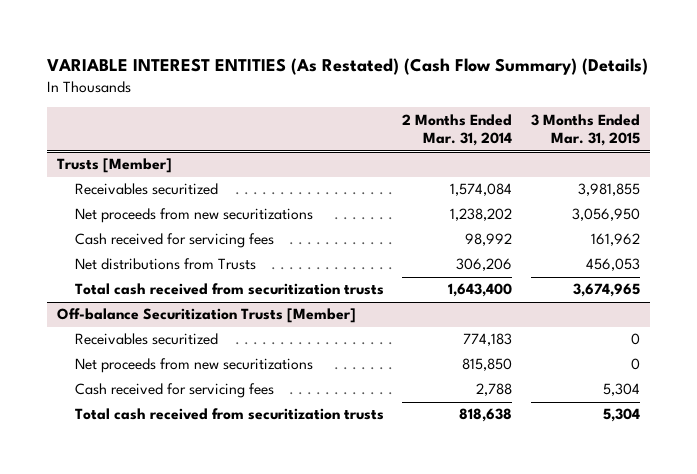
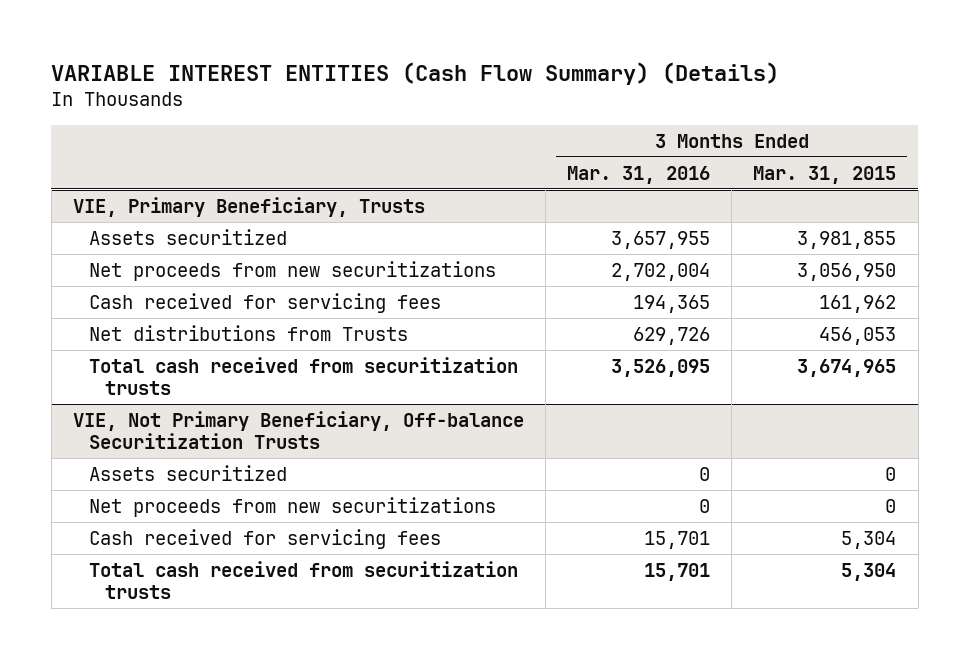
[47,58,649,76] VARIABLE INTEREST ENTITIES (As Restated) (Cash Flow Summary) (Details) -> [51,61,780,85] VARIABLE INTEREST ENTITIES (Cash Flow Summary) (Details)
[402,113,513,147] 2 Months Ended Mar. 31, 2014 -> none
none -> [567,165,711,184] Mar. 31, 2016
[56,158,172,174] Trusts [Member] -> none
none -> [72,196,425,217] VIE, Primary Beneficiary, Trusts
[74,183,218,196] Receivables securitized -> [89,228,288,245] Assets securitized
[56,308,356,324] Off-balance Securitization Trusts [Member] -> none
none -> [72,410,524,450] VIE, Not Primary Beneficiary, Off-balance Securitization Trusts
[74,333,218,346] Receivables securitized -> [89,464,288,481] Assets securitized

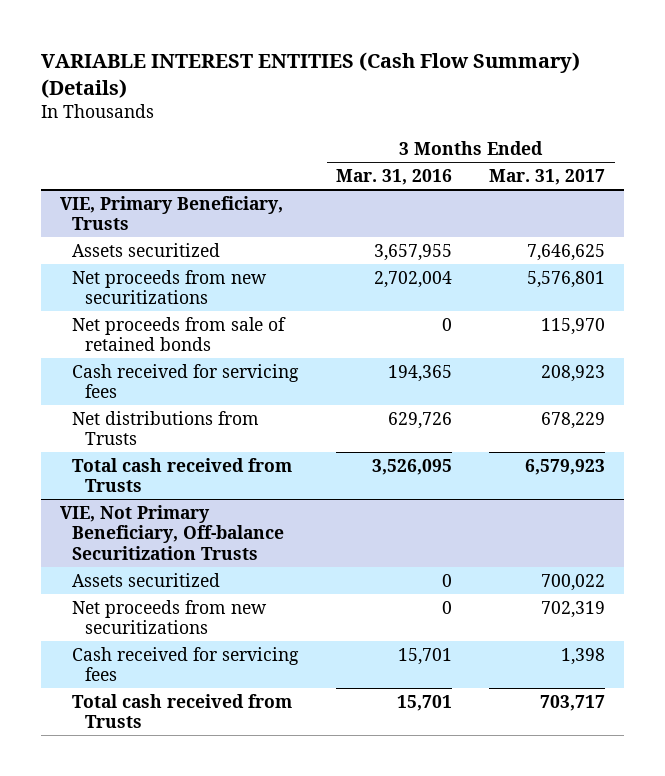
[753,165,897,184] Mar. 31, 2015 -> none
none -> [489,168,606,185] Mar. 31, 2017
none -> [72,316,287,352] Net proceeds from sale of retained bonds
[89,356,519,396] Total cash received from securitization trusts -> [72,457,293,493] Total cash received from Trusts
[89,560,519,600] Total cash received from securitization trusts -> [72,693,293,729] Total cash received from Trusts

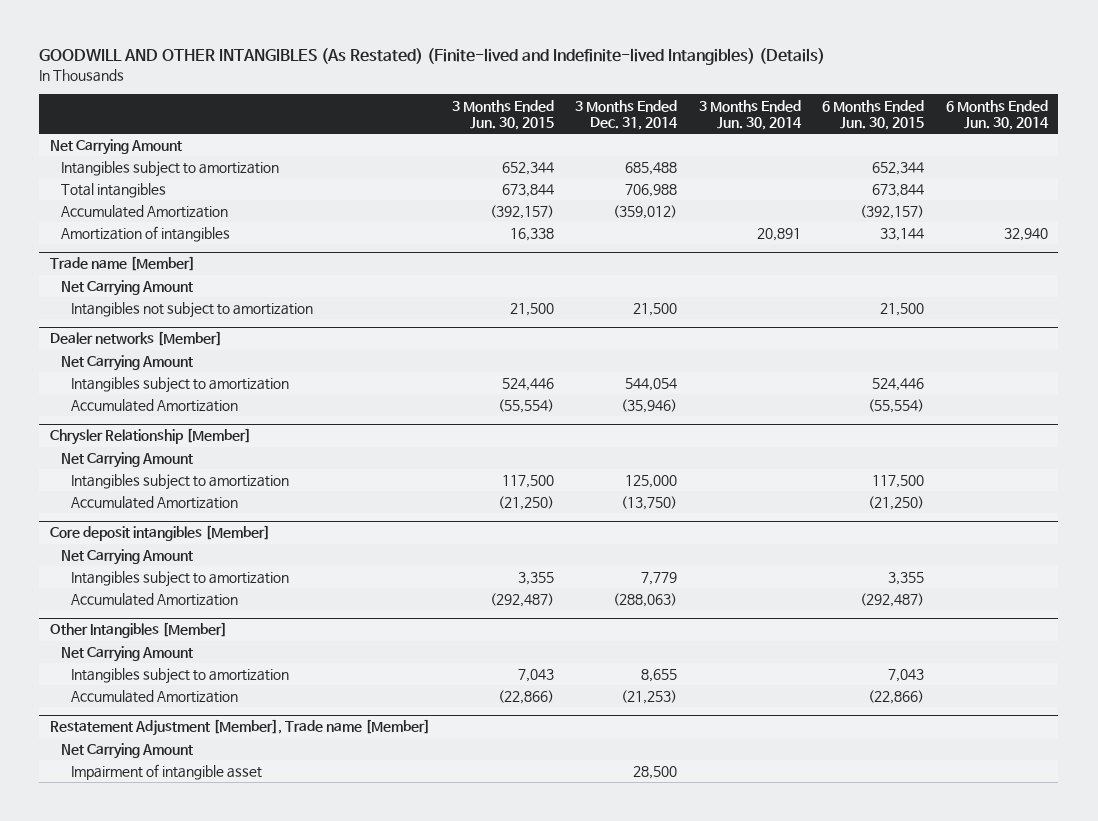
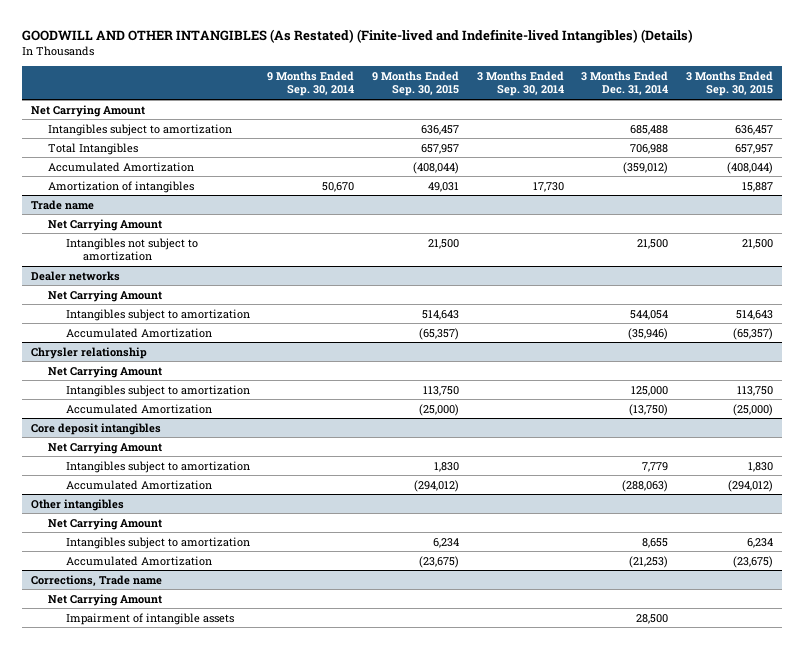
[451,99,554,130] 3 Months Ended Jun. 30, 2015 -> none
[698,99,802,130] 3 Months Ended Jun. 30, 2014 -> none
[822,99,925,130] 6 Months Ended Jun. 30, 2015 -> none
[945,99,1049,130] 6 Months Ended Jun. 30, 2014 -> none
none -> [267,70,355,97] 9 Months Ended Sep. 30, 2014
none -> [371,70,459,97] 9 Months Ended Sep. 30, 2015
none -> [476,70,564,97] 3 Months Ended Sep. 30, 2014
none -> [685,70,773,97] 3 Months Ended Sep. 30, 2015
[60,183,166,199] Total intangibles -> [48,142,139,155] Total Intangibles
[50,256,196,272] Trade name [Member] -> [31,199,95,210] Trade name
[50,331,223,347] Dealer networks [Member] -> [31,270,121,281] Dealer networks
[50,428,252,446] Chrysler Relationship [Member] -> [31,346,148,359] Chrysler relationship
[50,525,271,542] Core deposit intangibles [Member] -> [31,422,162,435] Core deposit intangibles
[50,622,228,639] Other Intangibles [Member] -> [31,498,125,511] Other intangibles
[50,719,431,737] Restatement Adjustment [Member], Trade name [Member] -> none
none -> [31,574,163,586] Corrections, Trade name
[71,764,263,781] Impairment of intangible asset -> [65,612,234,625] Impairment of intangible assets

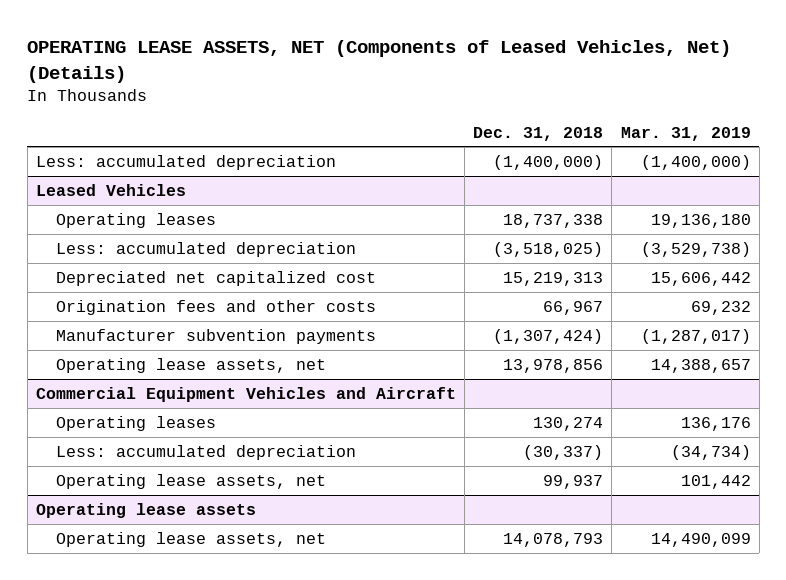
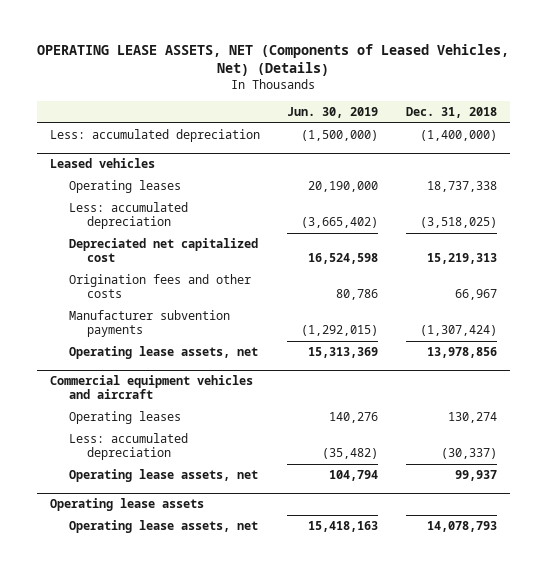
[620,126,751,141] Mar. 31, 2019 -> none
none -> [287,107,379,119] Jun. 30, 2019
[35,183,186,196] Leased Vehicles -> [50,158,156,169] Leased vehicles
[35,386,456,402] Commercial Equipment Vehicles and Aircraft -> [50,375,254,400] Commercial equipment vehicles and aircraft

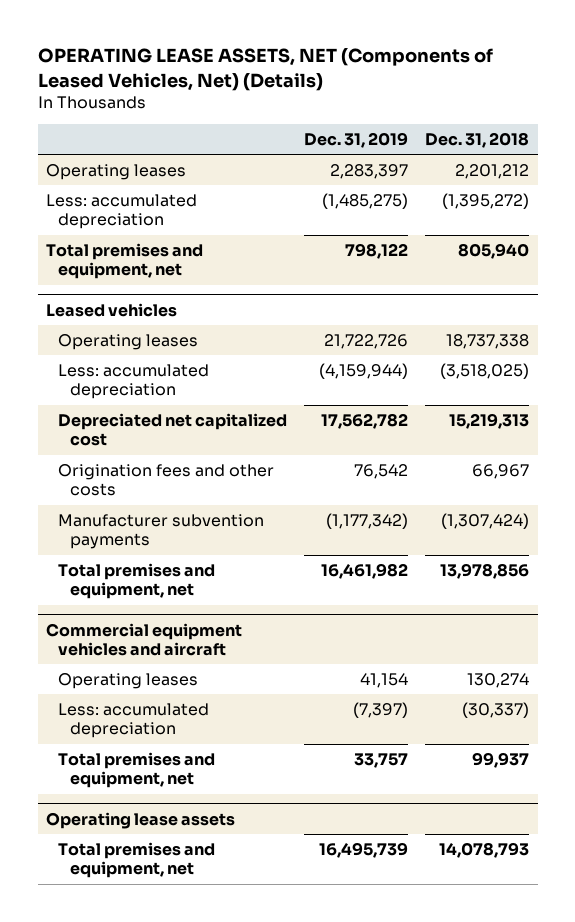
[287,107,379,119] Jun. 30, 2019 -> none
none -> [304,131,409,148] Dec. 31, 2019
none -> [46,163,187,180] Operating leases
[419,130,497,142] (1,400,000) -> [442,192,530,209] (1,395,272)
none -> [46,242,204,280] Total premises and equipment, net
[68,346,258,360] Operating lease assets, net -> [58,562,216,600] Total premises and equipment, net
[68,469,258,483] Operating lease assets, net -> [58,751,216,789] Total premises and equipment, net
[68,520,258,534] Operating lease assets, net -> [58,841,216,879] Total premises and equipment, net

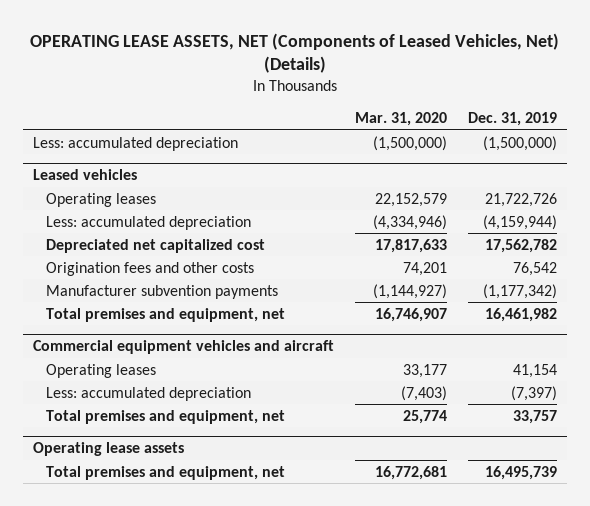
[425,131,530,148] Dec. 31, 2018 -> none
none -> [355,112,448,127] Mar. 31, 2020
[46,163,187,180] Operating leases -> none
[46,242,204,280] Total premises and equipment, net -> none
[322,192,409,209] (1,485,275) -> [483,135,558,151] (1,500,000)

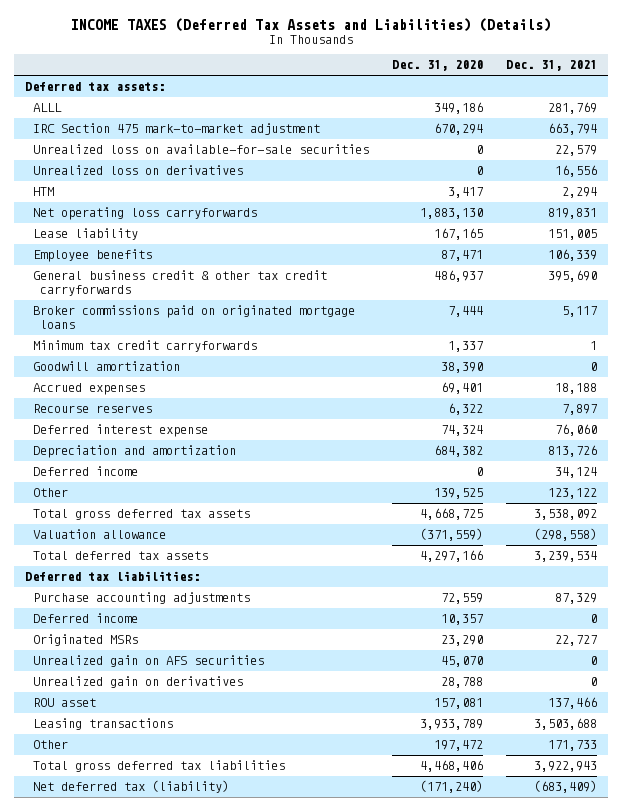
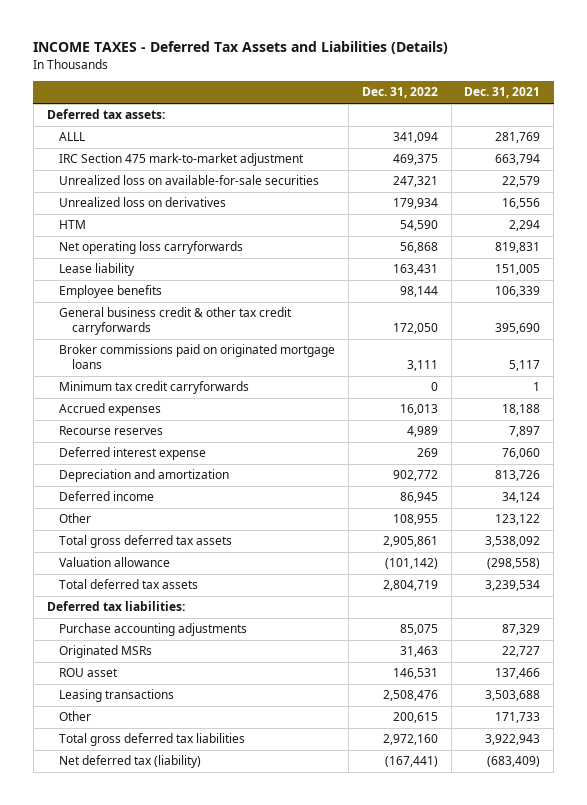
[70,17,551,32] INCOME TAXES (Deferred Tax Assets and Liabilities) (Details) -> [33,41,449,55] INCOME TAXES - Deferred Tax Assets and Liabilities (Details)
[391,60,483,72] Dec. 31, 2020 -> none
none -> [361,87,438,99] Dec. 31, 2022
[32,361,180,372] Goodwill amortization -> none
[32,613,138,624] Deferred income -> none
[32,655,264,668] Unrealized gain on AFS securities -> none
[32,676,243,689] Unrealized gain on derivatives -> none

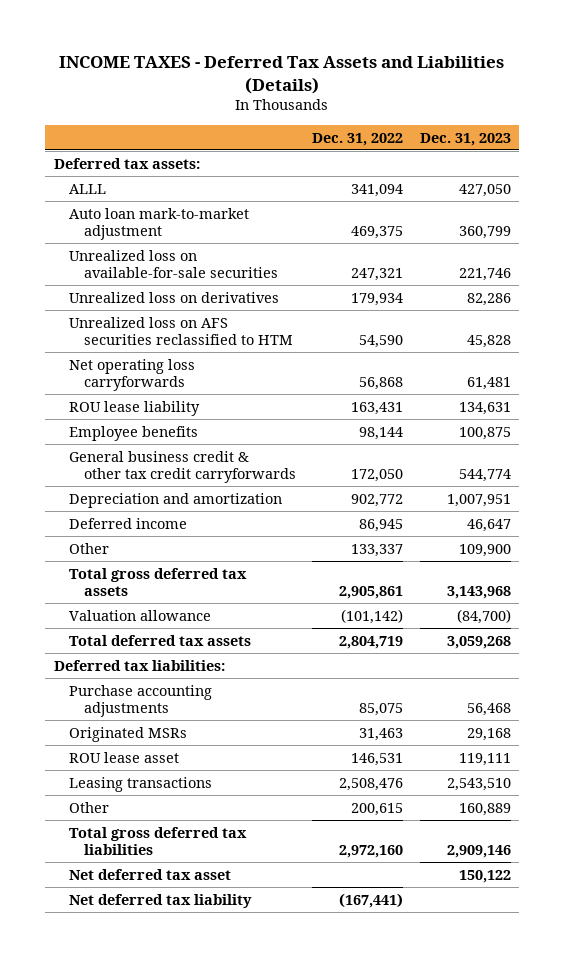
[464,87,541,99] Dec. 31, 2021 -> none
none -> [419,132,511,146] Dec. 31, 2023
[59,153,305,167] IRC Section 475 mark-to-market adjustment -> [68,207,249,241] Auto loan mark-to-market adjustment
[59,220,87,230] HTM -> [68,316,293,346] Unrealized loss on AFS securities reclassified to HTM
[59,263,136,277] Lease liability -> [68,400,200,416] ROU lease liability
[59,344,336,369] Broker commissions paid on originated mortgage loans -> none
[59,381,250,395] Minimum tax credit carryforwards -> none
[59,403,162,417] Accrued expenses -> none
[59,426,164,436] Recourse reserves -> none
[59,447,207,461] Deferred interest expense -> none
[392,514,438,526] 108,955 -> [351,543,404,557] 133,337
[59,668,119,678] ROU asset -> [68,751,179,763] ROU lease asset
none -> [68,868,231,880] Net deferred tax asset
[59,755,202,769] Net deferred tax (liability) -> [68,893,252,908] Net deferred tax liability

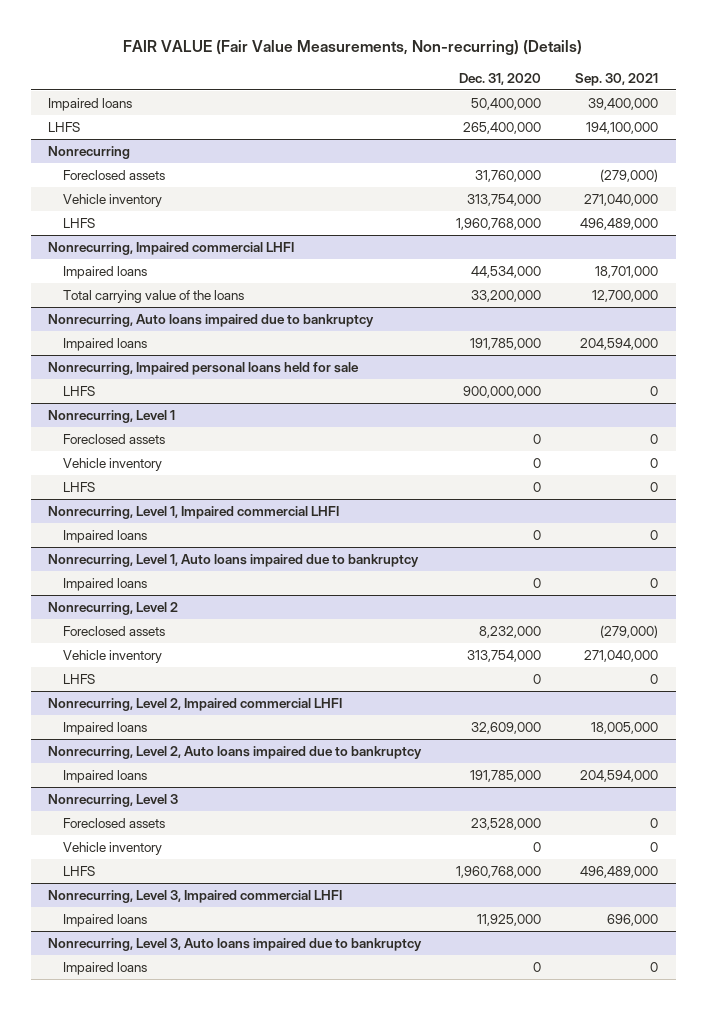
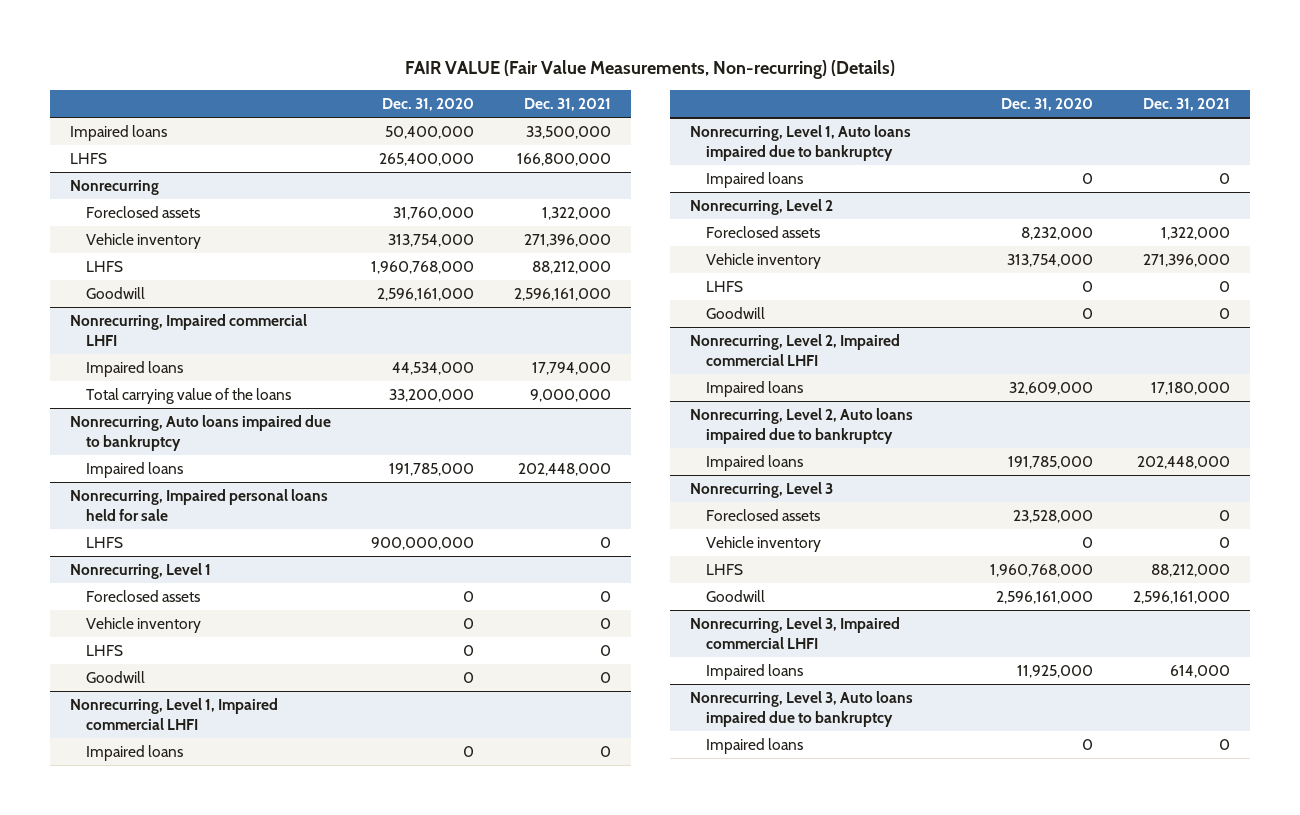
[575,72,659,86] Sep. 30, 2021 -> none
none -> [523,97,611,111] Dec. 31, 2021
none -> [86,287,146,300] Goodwill
none -> [86,671,146,684] Goodwill
none -> [705,307,765,320] Goodwill
none -> [705,590,765,603] Goodwill

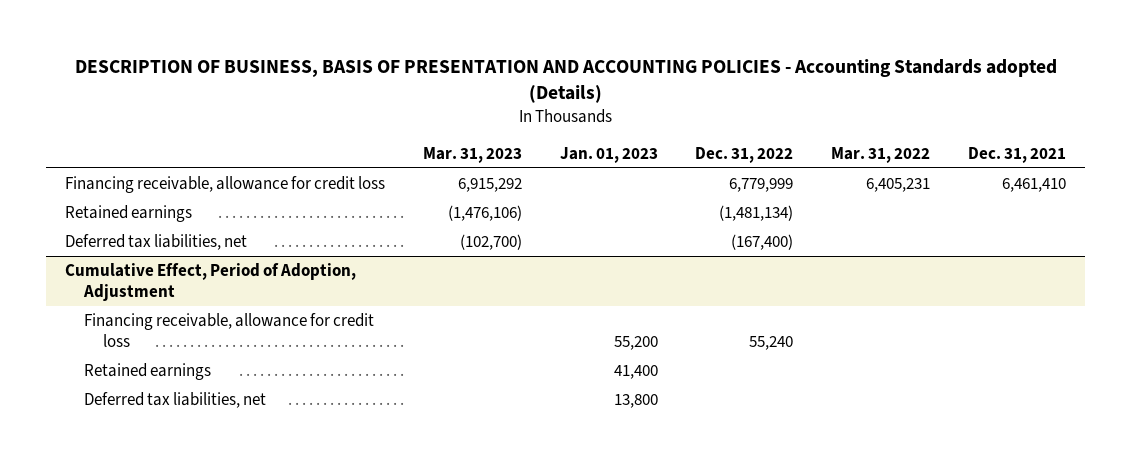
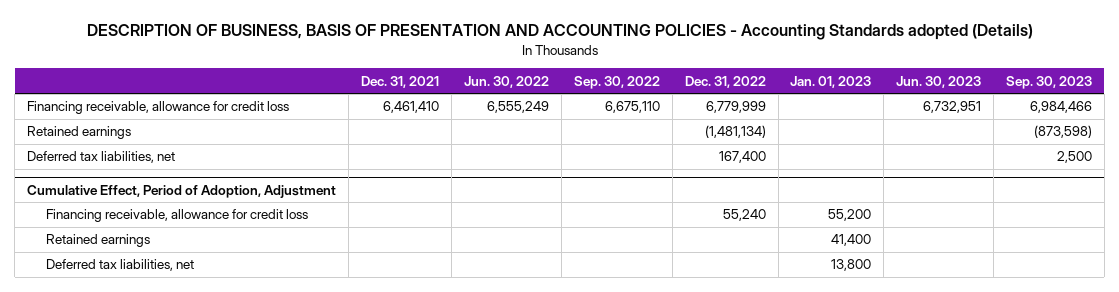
[422,146,522,163] Mar. 31, 2023 -> none
[831,146,931,163] Mar. 31, 2022 -> none
none -> [463,75,549,88] Jun. 30, 2022
none -> [573,75,660,89] Sep. 30, 2022
none -> [896,75,982,88] Jun. 30, 2023
none -> [1006,75,1093,89] Sep. 30, 2023
[731,233,794,250] (167,400) -> [718,151,766,164] 167,400

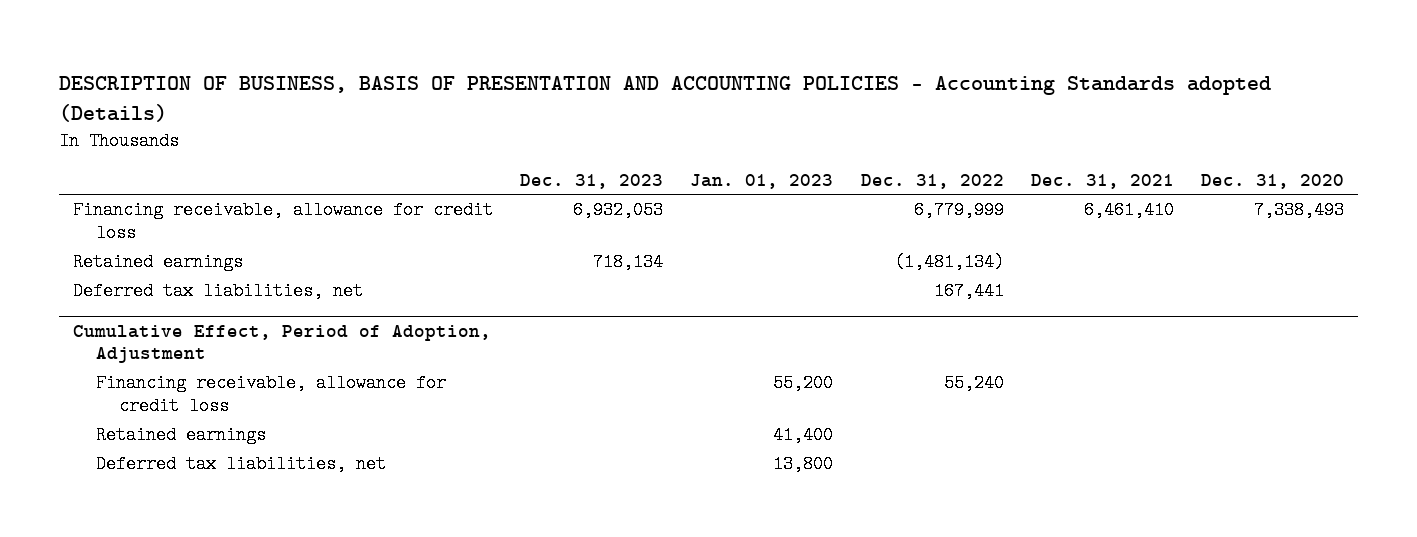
[463,75,549,88] Jun. 30, 2022 -> none
[573,75,660,89] Sep. 30, 2022 -> none
[896,75,982,88] Jun. 30, 2023 -> none
[1006,75,1093,89] Sep. 30, 2023 -> none
none -> [520,173,664,189] Dec. 31, 2023
none -> [1201,173,1345,189] Dec. 31, 2020
[718,151,766,164] 167,400 -> [933,282,1004,301] 167,441

